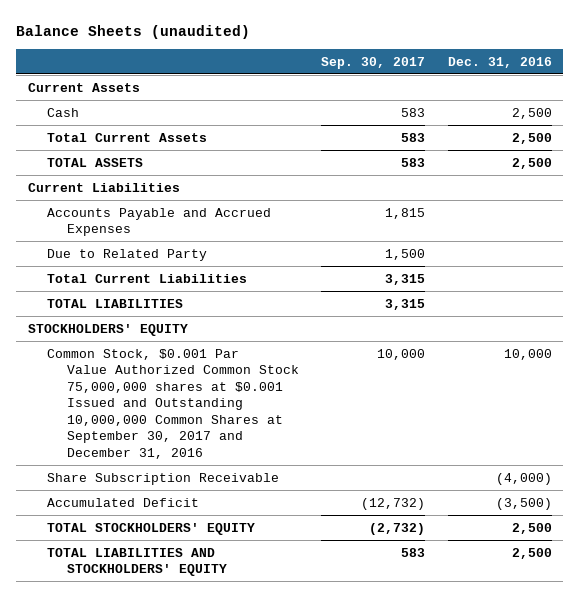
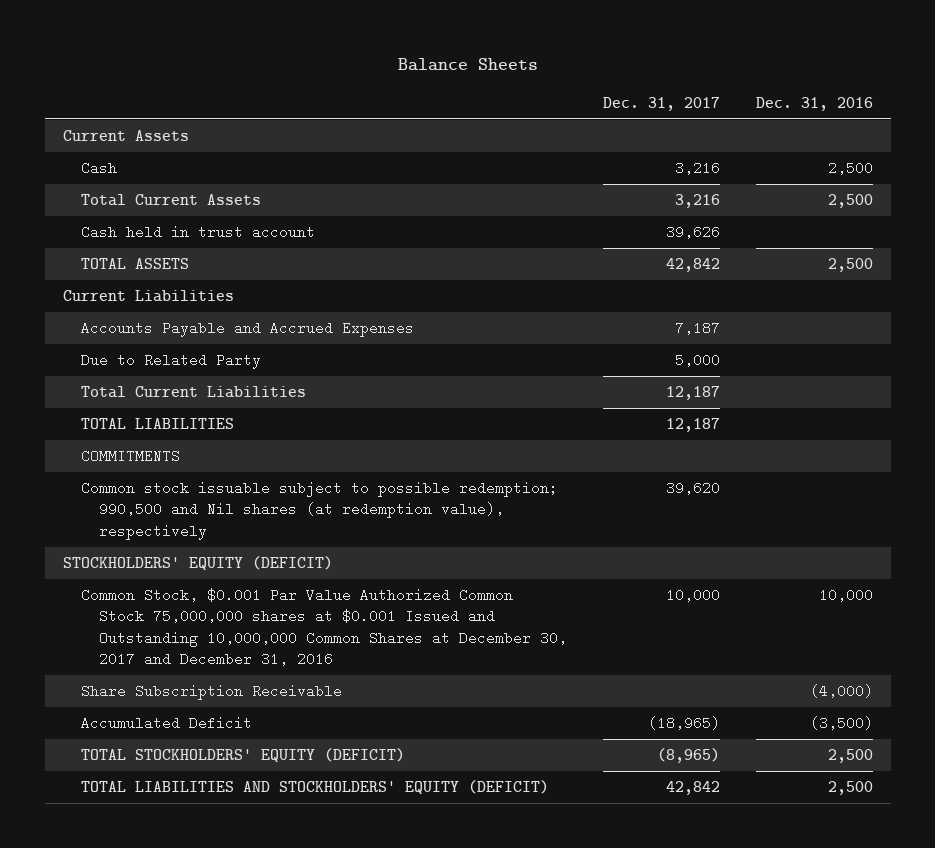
[16,25,251,40] Balance Sheets (unaudited) -> [397,58,538,72] Balance Sheets
[321,56,426,69] Sep. 30, 2017 -> none
none -> [603,96,721,111] Dec. 31, 2017
none -> [80,224,315,239] Cash held in trust account
none -> [80,448,180,463] COMMITMENTS
none -> [80,480,558,540] Common stock issuable subject to possible redemption; 990,500 and Nil shares (at redemption value), respectively
[27,323,188,336] STOCKHOLDERS' EQUITY -> [62,555,333,570] STOCKHOLDERS' EQUITY (DEFICIT)
[47,348,299,459] Common Stock, $0.001 Par Value Authorized Common Stock 75,000,000 shares at $0.001 Issued and Outstanding 10,000,000 Common Shares at September 30, 2017 and December 31, 2016 -> [80,587,568,667] Common Stock, $0.001 Par Value Authorized Common Stock 75,000,000 shares at $0.001 Issued and Outstanding 10,000,000 Common Shares at December 30, 2017 and December 31, 2016
[47,522,256,535] TOTAL STOCKHOLDERS' EQUITY -> [80,747,405,762] TOTAL STOCKHOLDERS' EQUITY (DEFICIT)
[47,547,227,577] TOTAL LIABILITIES AND STOCKHOLDERS' EQUITY -> [80,779,549,794] TOTAL LIABILITIES AND STOCKHOLDERS' EQUITY (DEFICIT)

